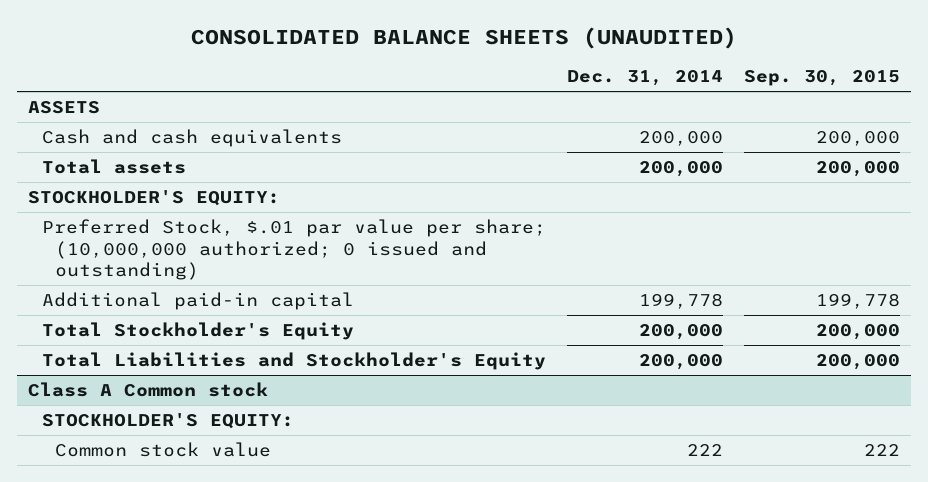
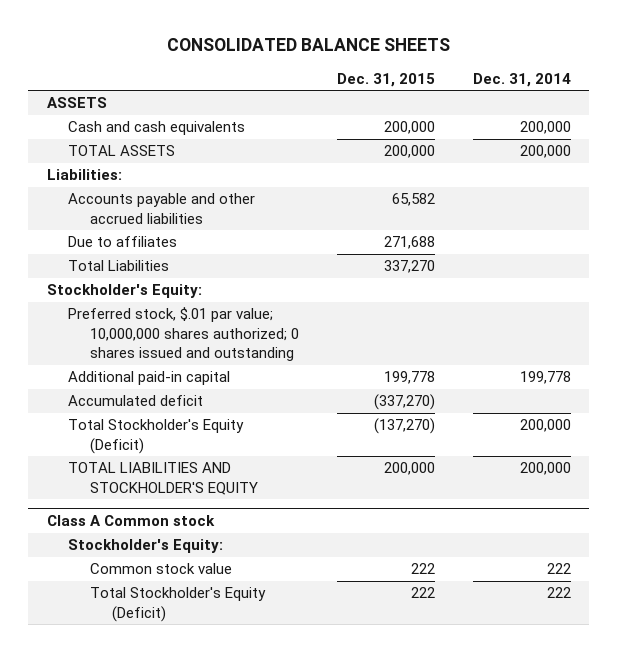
[191,26,738,49] CONSOLIDATED BALANCE SHEETS (UNAUDITED) -> [166,38,450,52] CONSOLIDATED BALANCE SHEETS
[744,70,901,87] Sep. 30, 2015 -> none
none -> [336,72,435,87] Dec. 31, 2015
[41,159,186,175] Total assets -> [68,145,176,157] TOTAL ASSETS
none -> [46,169,122,181] Liabilities:
none -> [68,193,256,224] Accounts payable and other accrued liabilities
none -> [68,236,178,248] Due to affiliates
none -> [68,260,170,272] Total Liabilities
[27,190,280,207] STOCKHOLDER'S EQUITY: -> [46,284,202,299] Stockholder's Equity:
[41,219,546,281] Preferred Stock, $.01 par value per share; (10,000,000 authorized; 0 issued and outstanding) -> [68,307,300,361] Preferred stock, $.01 par value; 10,000,000 shares authorized; 0 shares issued and outstanding
none -> [68,395,204,407] Accumulated deficit
[41,322,354,341] Total Stockholder's Equity -> [68,419,245,454] Total Stockholder's Equity (Deficit)
[41,352,546,371] Total Liabilities and Stockholder's Equity -> [68,462,259,495] TOTAL LIABILITIES AND STOCKHOLDER'S EQUITY
[41,413,294,430] STOCKHOLDER'S EQUITY: -> [68,539,224,554] Stockholder's Equity:
none -> [90,587,267,622] Total Stockholder's Equity (Deficit)

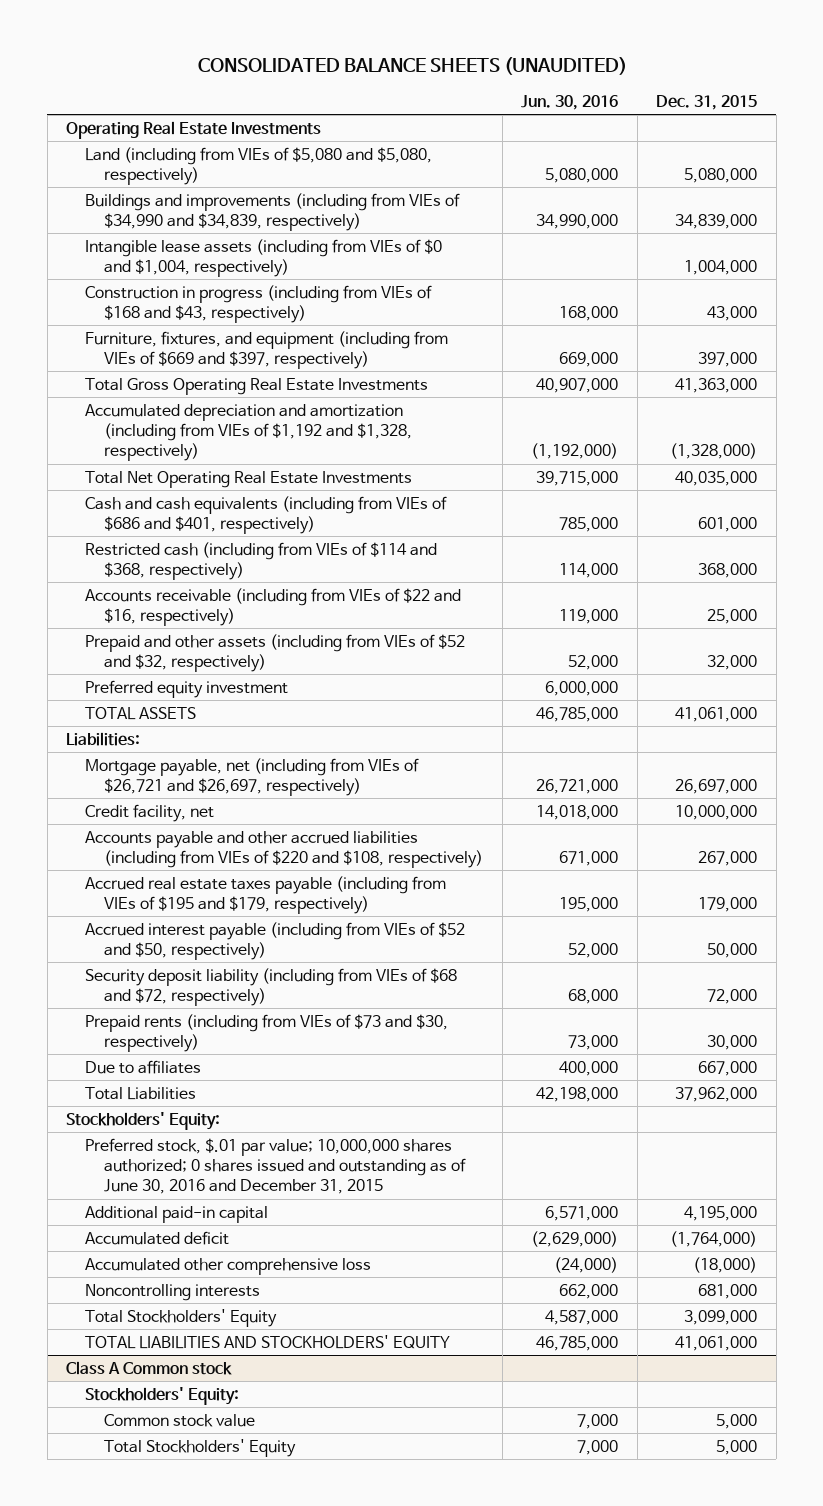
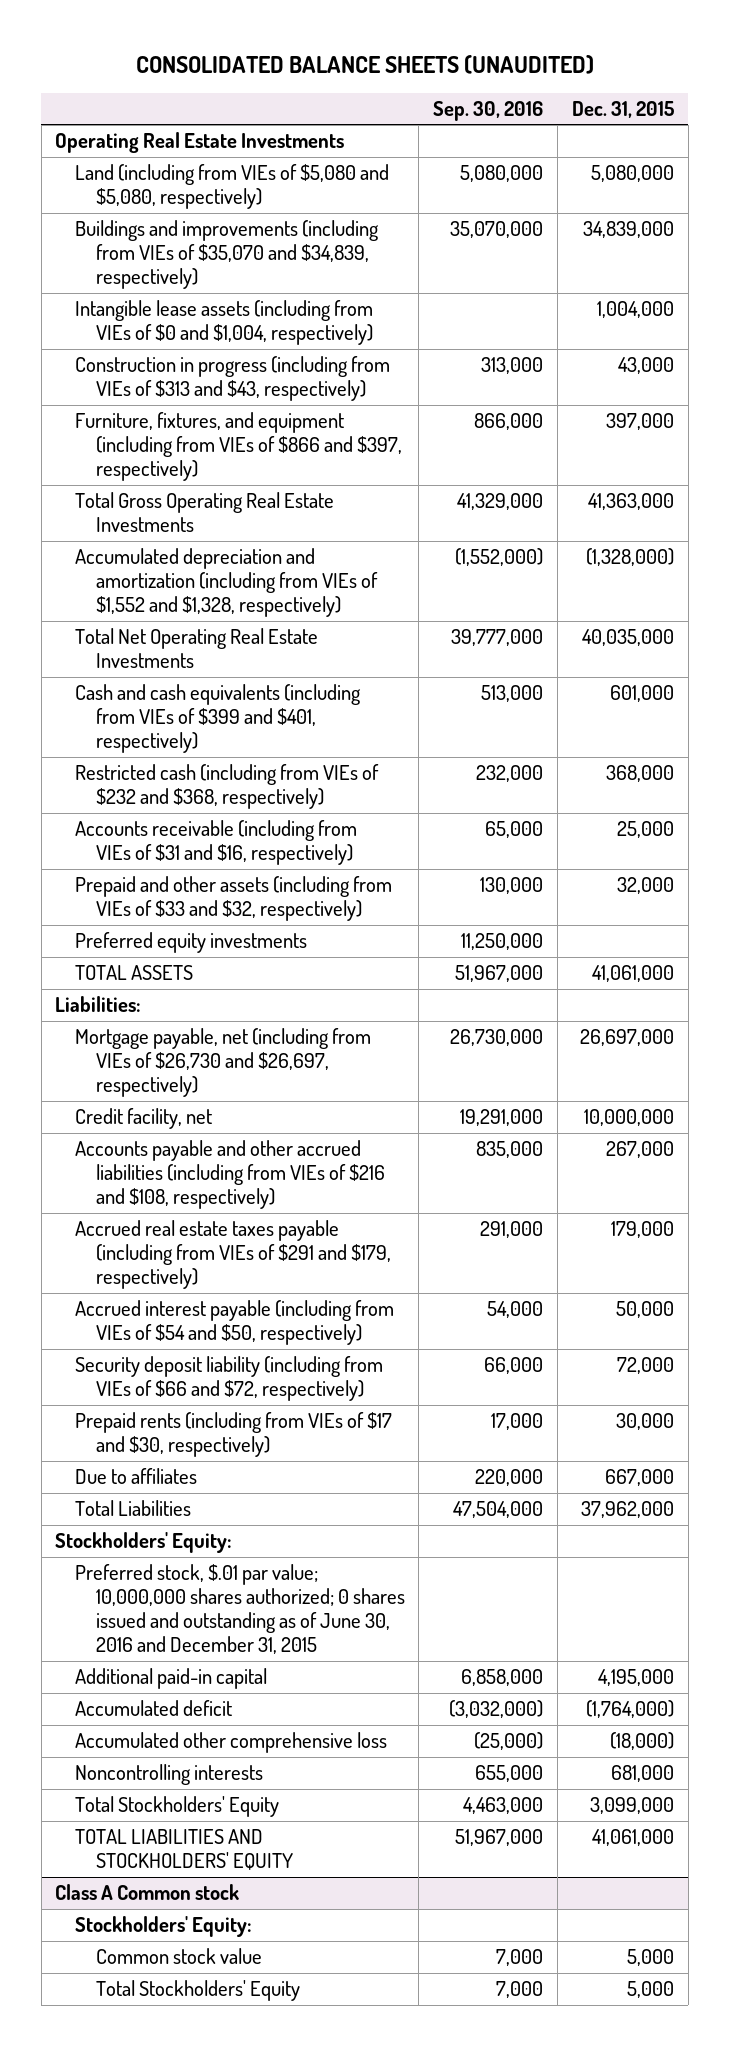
[521,94,619,110] Jun. 30, 2016 -> none
none -> [433,100,544,121] Sep. 30, 2016
[85,192,461,232] Buildings and improvements (including from VIEs of $34,990 and $34,839, respectively) -> [75,220,380,290] Buildings and improvements (including from VIEs of $35,070 and $34,839, respectively)
[85,284,433,324] Construction in progress (including from VIEs of $168 and $43, respectively) -> [75,356,391,402] Construction in progress (including from VIEs of $313 and $43, respectively)
[85,330,449,370] Furniture, fixtures, and equipment (including from VIEs of $669 and $397, respectively) -> [75,412,402,482] Furniture, fixtures, and equipment (including from VIEs of $866 and $397, respectively)
[85,403,413,462] Accumulated depreciation and amortization (including from VIEs of $1,192 and $1,328, respectively) -> [75,548,378,618] Accumulated depreciation and amortization (including from VIEs of $1,552 and $1,328, respectively)
[85,495,448,535] Cash and cash equivalents (including from VIEs of $686 and $401, respectively) -> [75,684,362,754] Cash and cash equivalents (including from VIEs of $399 and $401, respectively)
[85,541,438,581] Restricted cash (including from VIEs of $114 and $368, respectively) -> [75,764,380,810] Restricted cash (including from VIEs of $232 and $368, respectively)
[85,587,462,627] Accounts receivable (including from VIEs of $22 and $16, respectively) -> [75,820,358,866] Accounts receivable (including from VIEs of $31 and $16, respectively)
[85,633,466,673] Prepaid and other assets (including from VIEs of $52 and $32, respectively) -> [75,876,393,922] Prepaid and other assets (including from VIEs of $33 and $32, respectively)
[85,679,289,698] Preferred equity investment -> [75,932,308,954] Preferred equity investments
[85,757,420,797] Mortgage payable, net (including from VIEs of $26,721 and $26,697, respectively) -> [75,1028,372,1098] Mortgage payable, net (including from VIEs of $26,730 and $26,697, respectively)
[85,830,484,869] Accounts payable and other accrued liabilities (including from VIEs of $220 and $108, respectively) -> [75,1140,385,1210] Accounts payable and other accrued liabilities (including from VIEs of $216 and $108, respectively)
[85,875,447,915] Accrued real estate taxes payable (including from VIEs of $195 and $179, respectively) -> [75,1220,391,1290] Accrued real estate taxes payable (including from VIEs of $291 and $179, respectively)
[85,921,466,961] Accrued interest payable (including from VIEs of $52 and $50, respectively) -> [75,1300,395,1346] Accrued interest payable (including from VIEs of $54 and $50, respectively)
[85,967,458,1007] Security deposit liability (including from VIEs of $68 and $72, respectively) -> [75,1356,384,1402] Security deposit liability (including from VIEs of $66 and $72, respectively)
[85,1013,449,1053] Prepaid rents (including from VIEs of $73 and $30, respectively) -> [75,1412,393,1458] Prepaid rents (including from VIEs of $17 and $30, respectively)

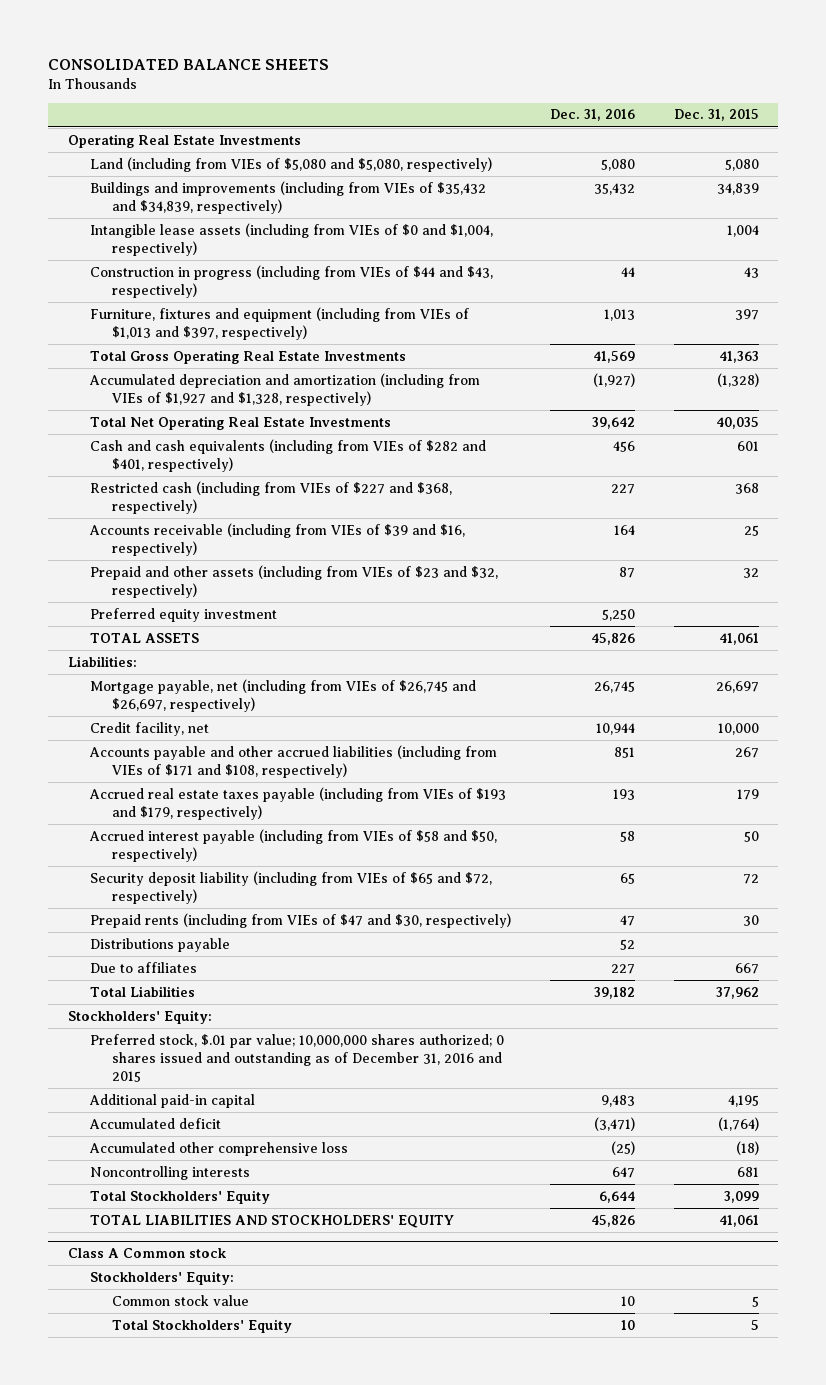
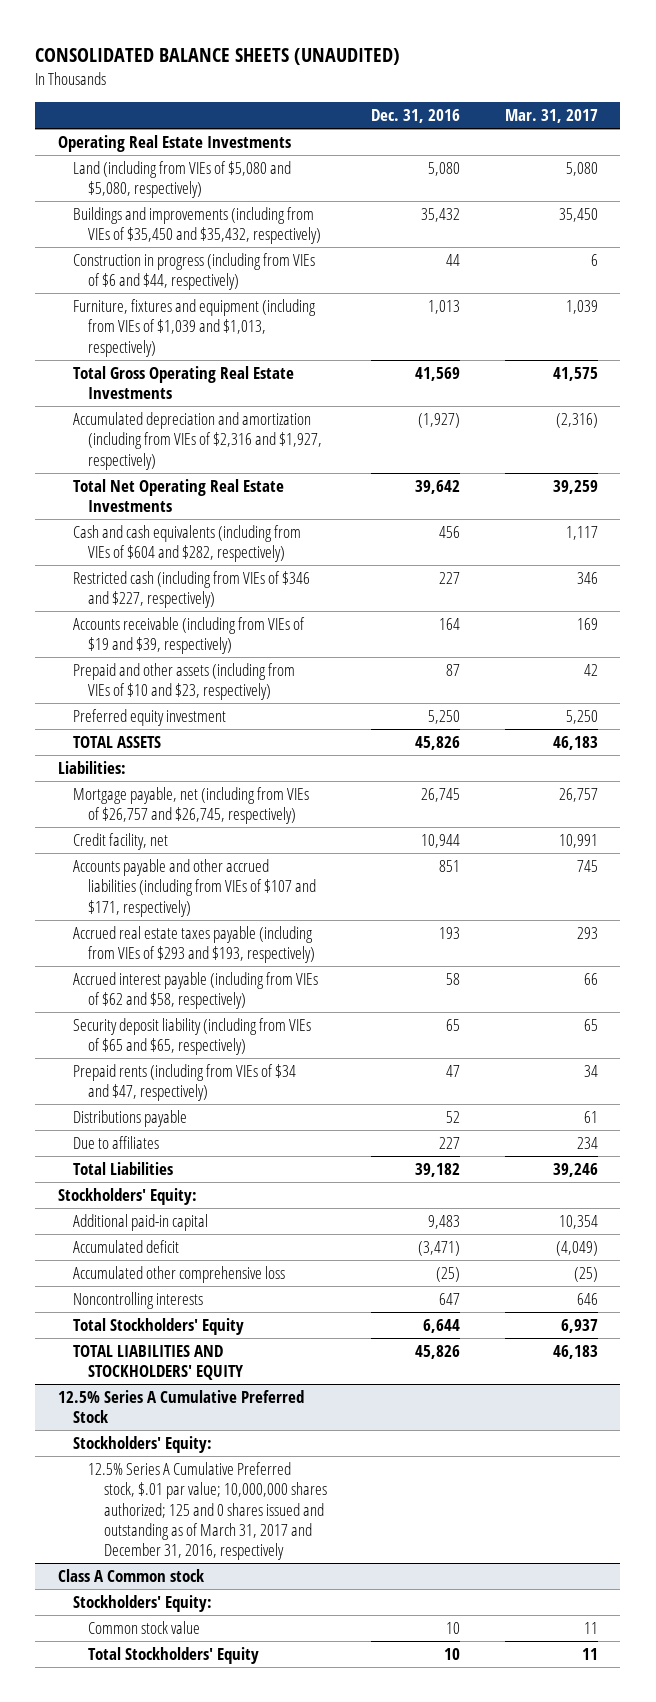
[48,58,330,70] CONSOLIDATED BALANCE SHEETS -> [35,47,401,65] CONSOLIDATED BALANCE SHEETS (UNAUDITED)
[673,109,759,122] Dec. 31, 2015 -> none
none -> [504,109,598,124] Mar. 31, 2017
[89,222,493,256] Intangible lease assets (including from VIEs of $0 and $1,004, respectively) -> none
[89,180,486,214] Buildings and improvements (including from VIEs of $35,432 and $34,839, respectively) -> [73,207,322,245] Buildings and improvements (including from VIEs of $35,450 and $35,432, respectively)
[89,264,493,298] Construction in progress (including from VIEs of $44 and $43, respectively) -> [73,253,316,291] Construction in progress (including from VIEs of $6 and $44, respectively)
[89,306,469,340] Furniture, fixtures and equipment (including from VIEs of $1,013 and $397, respectively) -> [73,299,317,357] Furniture, fixtures and equipment (including from VIEs of $1,039 and $1,013, respectively)
[88,372,480,406] Accumulated depreciation and amortization (including from VIEs of $1,927 and $1,328, respectively) -> [73,412,323,470] Accumulated depreciation and amortization (including from VIEs of $2,316 and $1,927, respectively)
[89,438,486,472] Cash and cash equivalents (including from VIEs of $282 and $401, respectively) -> [73,525,302,563] Cash and cash equivalents (including from VIEs of $604 and $282, respectively)
[89,480,452,514] Restricted cash (including from VIEs of $227 and $368, respectively) -> [73,571,311,609] Restricted cash (including from VIEs of $346 and $227, respectively)
[88,522,465,556] Accounts receivable (including from VIEs of $39 and $16, respectively) -> [73,617,306,655] Accounts receivable (including from VIEs of $19 and $39, respectively)
[89,564,498,598] Prepaid and other assets (including from VIEs of $23 and $32, respectively) -> [73,663,296,701] Prepaid and other assets (including from VIEs of $10 and $23, respectively)
[89,678,476,712] Mortgage payable, net (including from VIEs of $26,745 and $26,697, respectively) -> [73,787,310,825] Mortgage payable, net (including from VIEs of $26,757 and $26,745, respectively)
[88,744,497,778] Accounts payable and other accrued liabilities (including from VIEs of $171 and $108, respectively) -> [73,859,317,917] Accounts payable and other accrued liabilities (including from VIEs of $107 and $171, respectively)
[88,786,506,820] Accrued real estate taxes payable (including from VIEs of $193 and $179, respectively) -> [73,926,316,964] Accrued real estate taxes payable (including from VIEs of $293 and $193, respectively)
[88,828,497,862] Accrued interest payable (including from VIEs of $58 and $50, respectively) -> [73,972,319,1010] Accrued interest payable (including from VIEs of $62 and $58, respectively)
[89,870,492,904] Security deposit liability (including from VIEs of $65 and $72, respectively) -> [73,1018,312,1056] Security deposit liability (including from VIEs of $65 and $65, respectively)
[89,912,511,928] Prepaid rents (including from VIEs of $47 and $30, respectively) -> [73,1064,297,1102] Prepaid rents (including from VIEs of $34 and $47, respectively)
[89,1033,504,1082] Preferred stock, $.01 par value; 10,000,000 shares authorized; 0 shares issued and outstanding as of December 31, 2016 and 2015 -> none
none -> [57,1390,304,1424] 12.5% Series A Cumulative Preferred Stock
none -> [73,1436,213,1454] Stockholders' Equity:
none -> [88,1462,327,1560] 12.5% Series A Cumulative Preferred stock, $.01 par value; 10,000,000 shares authorized; 125 and 0 shares issued and outstanding as of March 31, 2017 and December 31, 2016, respectively

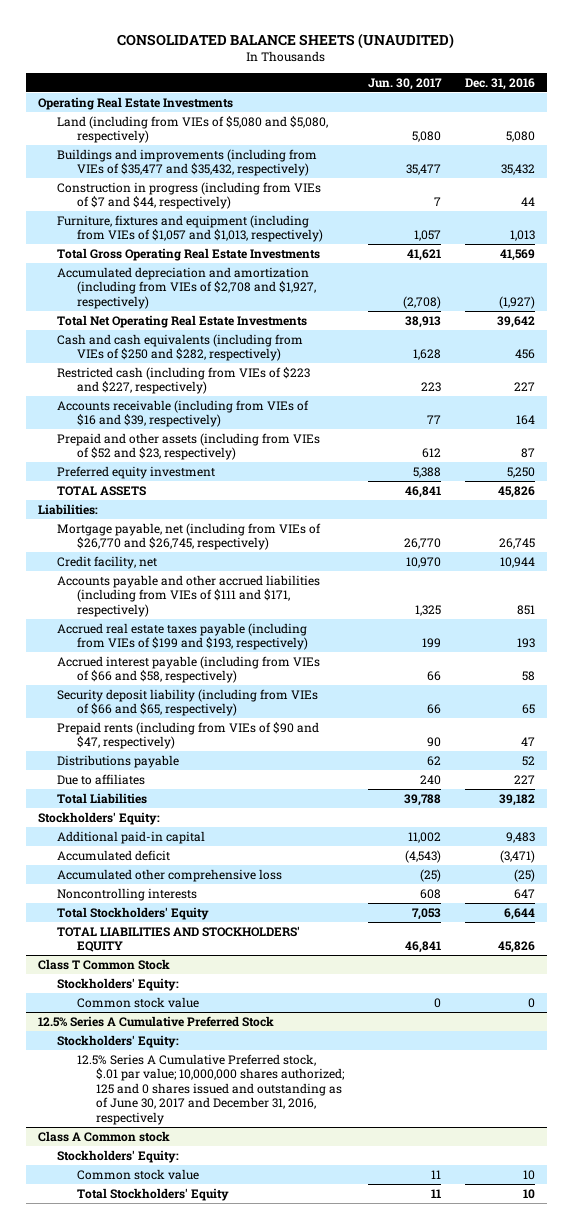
[504,109,598,124] Mar. 31, 2017 -> none
none -> [367,77,442,90] Jun. 30, 2017
[73,207,322,245] Buildings and improvements (including from VIEs of $35,450 and $35,432, respectively) -> [57,148,318,177] Buildings and improvements (including from VIEs of $35,477 and $35,432, respectively)
[73,253,316,291] Construction in progress (including from VIEs of $6 and $44, respectively) -> [57,181,322,210] Construction in progress (including from VIEs of $7 and $44, respectively)
[73,299,317,357] Furniture, fixtures and equipment (including from VIEs of $1,039 and $1,013, respectively) -> [57,214,323,243] Furniture, fixtures and equipment (including from VIEs of $1,057 and $1,013, respectively)
[73,412,323,470] Accumulated depreciation and amortization (including from VIEs of $2,316 and $1,927, respectively) -> [57,266,316,309] Accumulated depreciation and amortization (including from VIEs of $2,708 and $1,927, respectively)
[73,525,302,563] Cash and cash equivalents (including from VIEs of $604 and $282, respectively) -> [57,333,304,362] Cash and cash equivalents (including from VIEs of $250 and $282, respectively)
[73,571,311,609] Restricted cash (including from VIEs of $346 and $227, respectively) -> [57,366,311,395] Restricted cash (including from VIEs of $223 and $227, respectively)
[73,617,306,655] Accounts receivable (including from VIEs of $19 and $39, respectively) -> [57,399,310,428] Accounts receivable (including from VIEs of $16 and $39, respectively)
[73,663,296,701] Prepaid and other assets (including from VIEs of $10 and $23, respectively) -> [57,432,321,461] Prepaid and other assets (including from VIEs of $52 and $23, respectively)
[73,787,310,825] Mortgage payable, net (including from VIEs of $26,757 and $26,745, respectively) -> [57,522,322,551] Mortgage payable, net (including from VIEs of $26,770 and $26,745, respectively)
[73,859,317,917] Accounts payable and other accrued liabilities (including from VIEs of $107 and $171, respectively) -> [57,574,321,617] Accounts payable and other accrued liabilities (including from VIEs of $111 and $171, respectively)
[73,926,316,964] Accrued real estate taxes payable (including from VIEs of $293 and $193, respectively) -> [57,622,308,651] Accrued real estate taxes payable (including from VIEs of $199 and $193, respectively)
[73,972,319,1010] Accrued interest payable (including from VIEs of $62 and $58, respectively) -> [57,655,321,684] Accrued interest payable (including from VIEs of $66 and $58, respectively)
[73,1018,312,1056] Security deposit liability (including from VIEs of $65 and $65, respectively) -> [57,688,319,717] Security deposit liability (including from VIEs of $66 and $65, respectively)
[73,1064,297,1102] Prepaid rents (including from VIEs of $34 and $47, respectively) -> [57,721,320,750] Prepaid rents (including from VIEs of $90 and $47, respectively)
none -> [38,958,171,970] Class T Common Stock
none -> [57,977,180,991] Stockholders' Equity:
none -> [76,996,199,1008] Common stock value
[88,1462,327,1560] 12.5% Series A Cumulative Preferred stock, $.01 par value; 10,000,000 shares authorized; 125 and 0 shares issued and outstanding as of March 31, 2017 and December 31, 2016, respectively -> [76,1053,345,1126] 12.5% Series A Cumulative Preferred stock, $.01 par value; 10,000,000 shares authorized; 125 and 0 shares issued and outstanding as of June 30, 2017 and December 31, 2016, respectively

